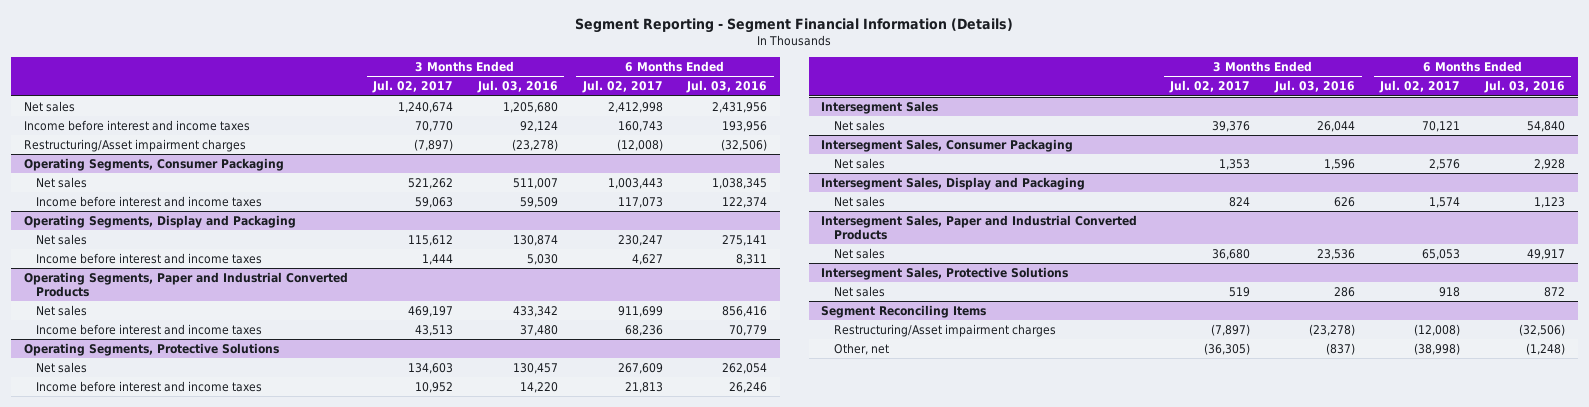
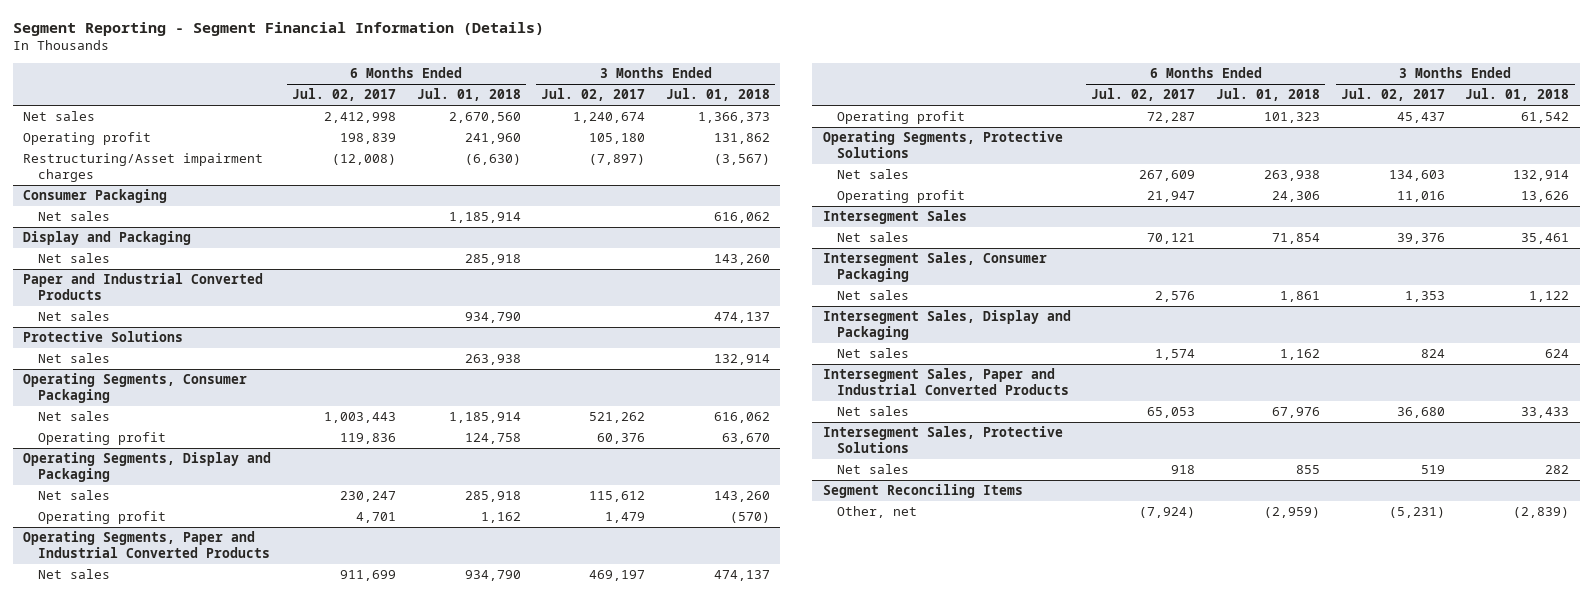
[476,80,558,94] Jul. 03, 2016 -> none
[686,80,768,94] Jul. 03, 2016 -> none
none -> [416,88,521,102] Jul. 01, 2018
none -> [665,88,770,102] Jul. 01, 2018
[23,119,250,131] Income before interest and income taxes -> none
none -> [23,132,152,146] Operating profit
none -> [23,189,168,204] Consumer Packaging
none -> [37,211,110,222] Net sales
none -> [23,231,192,246] Display and Packaging
none -> [37,253,110,264] Net sales
none -> [23,273,264,300] Paper and Industrial Converted Products
none -> [37,311,110,322] Net sales
none -> [23,331,184,343] Protective Solutions
none -> [37,353,110,364] Net sales
[36,195,263,207] Income before interest and income taxes -> none
none -> [37,432,166,446] Operating profit
[36,252,263,264] Income before interest and income taxes -> none
none -> [37,511,166,525] Operating profit
[36,323,263,335] Income before interest and income taxes -> none
none -> [837,111,966,125] Operating profit
[36,380,263,392] Income before interest and income taxes -> none
none -> [837,190,966,204] Operating profit
[834,323,1057,337] Restructuring/Asset impairment charges -> none
[1204,342,1251,355] (36,305) -> [1388,507,1445,519] (5,231)
[1414,342,1461,355] (38,998) -> [1139,507,1196,519] (7,924)

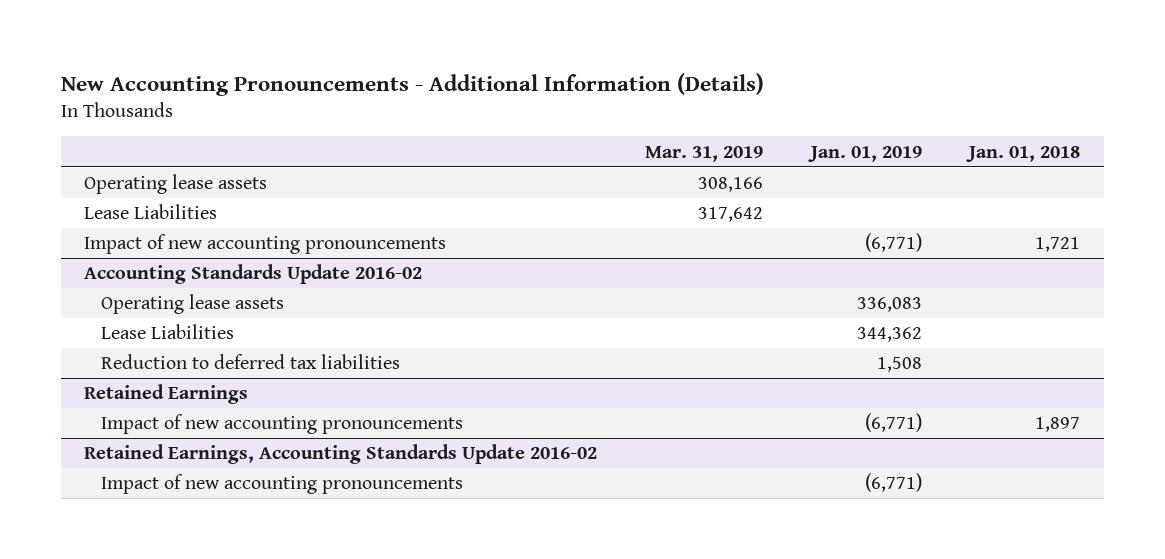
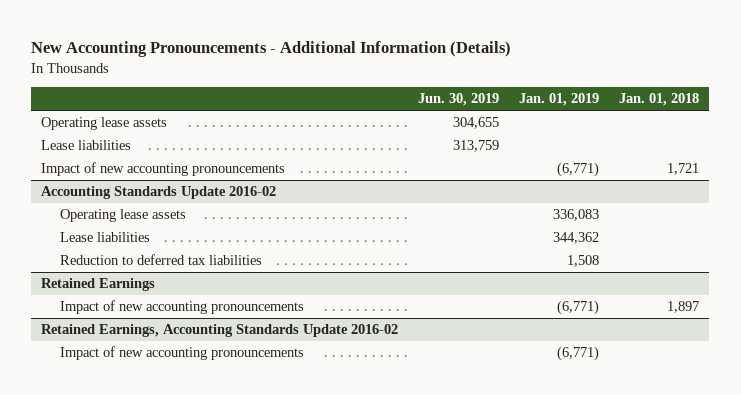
[645,145,764,162] Mar. 31, 2019 -> none
none -> [418,93,500,107] Jun. 30, 2019
[84,204,218,220] Lease Liabilities -> [41,140,132,151] Lease liabilities
[101,324,235,340] Lease Liabilities -> [59,232,150,243] Lease liabilities

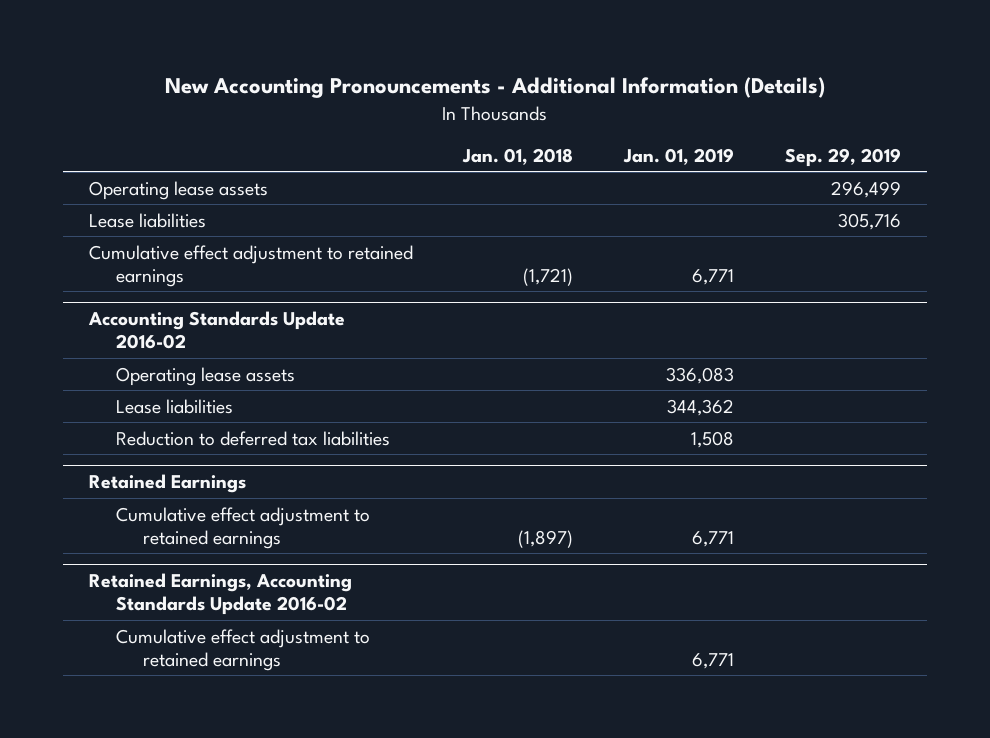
[418,93,500,107] Jun. 30, 2019 -> none
none -> [785,147,902,167] Sep. 29, 2019
[41,162,286,177] Impact of new accounting pronouncements -> none
none -> [88,244,413,287] Cumulative effect adjustment to retained earnings
[59,300,304,315] Impact of new accounting pronouncements -> none
none -> [115,506,370,549] Cumulative effect adjustment to retained earnings
[59,346,304,361] Impact of new accounting pronouncements -> none
none -> [115,628,370,671] Cumulative effect adjustment to retained earnings

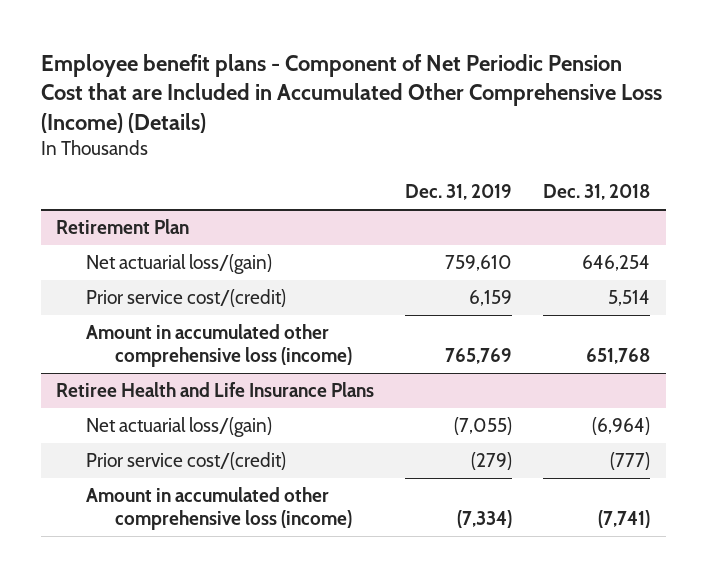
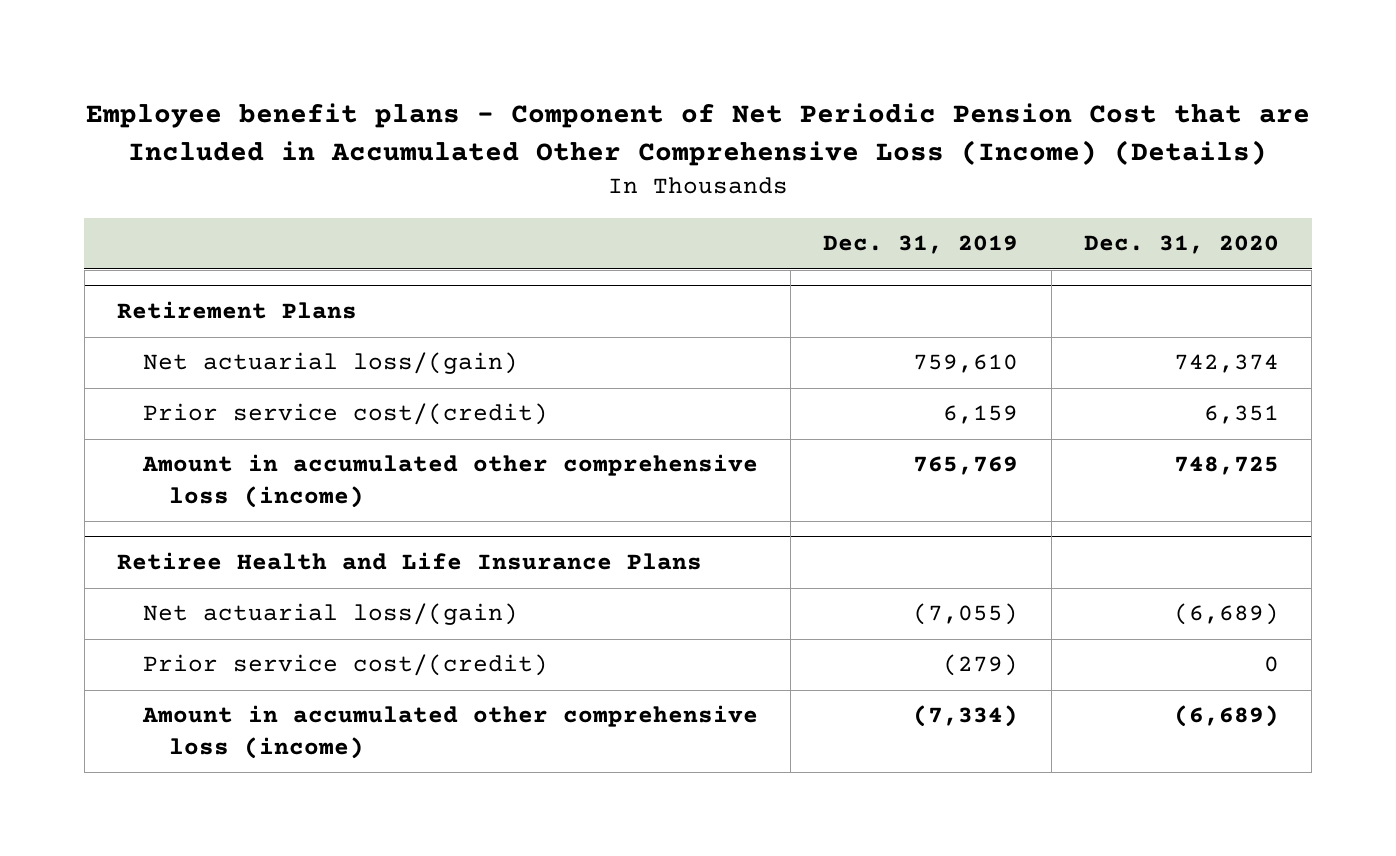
[543,184,651,201] Dec. 31, 2018 -> none
none -> [1083,235,1279,255] Dec. 31, 2020
[56,219,190,235] Retirement Plan -> [116,301,357,320] Retirement Plans

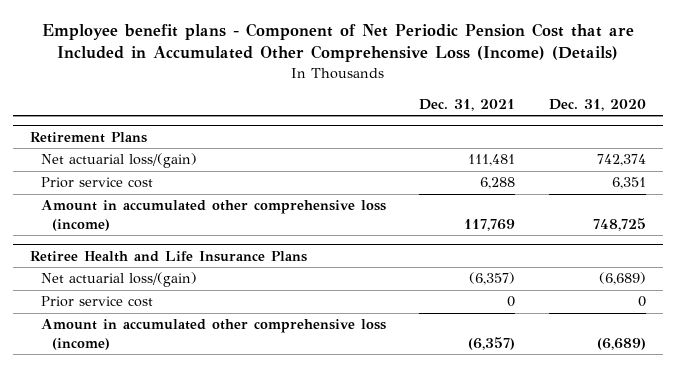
[823,235,1019,255] Dec. 31, 2019 -> none
none -> [419,98,516,111] Dec. 31, 2021
[142,403,548,426] Prior service cost/(credit) -> [40,177,153,189] Prior service cost
[142,654,548,677] Prior service cost/(credit) -> [40,296,153,308] Prior service cost

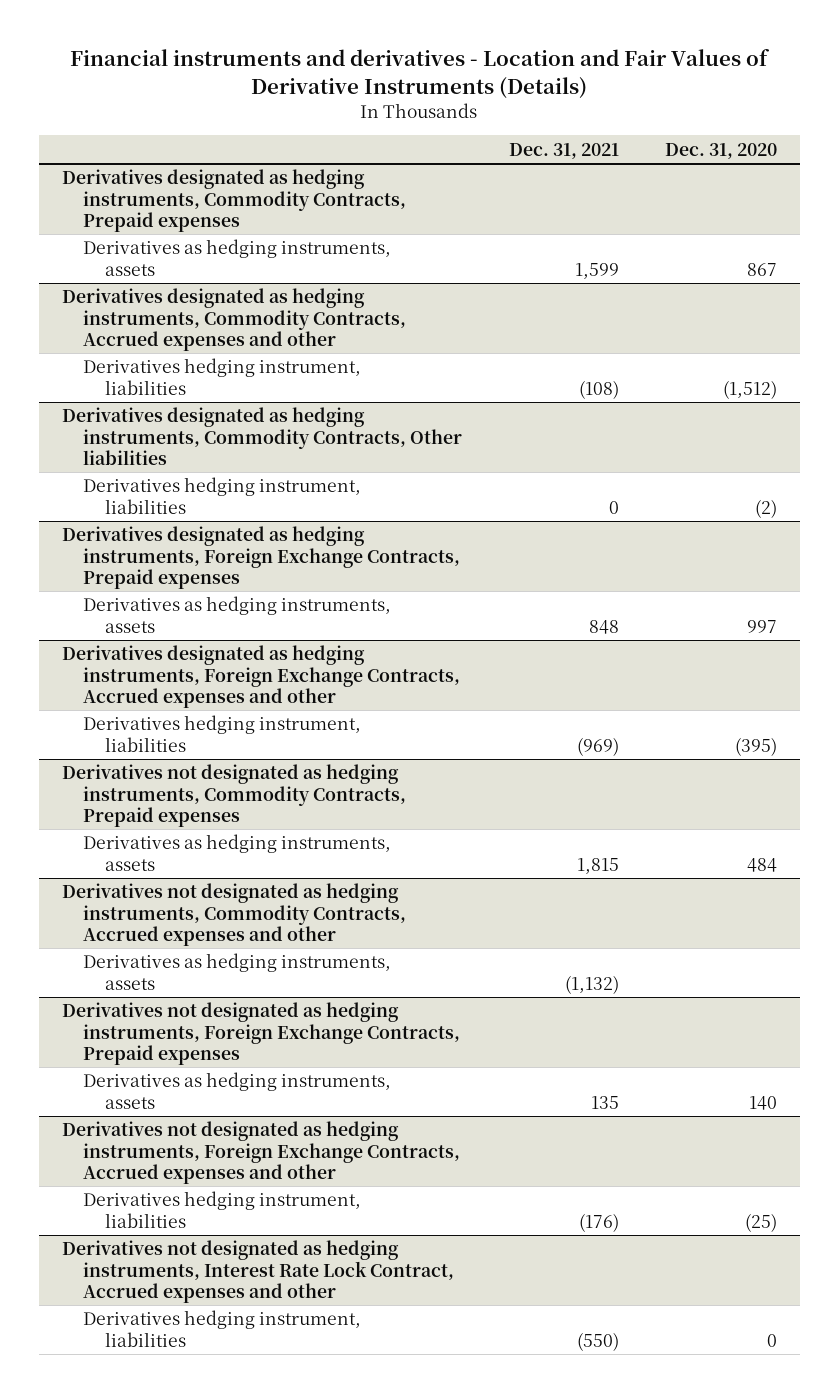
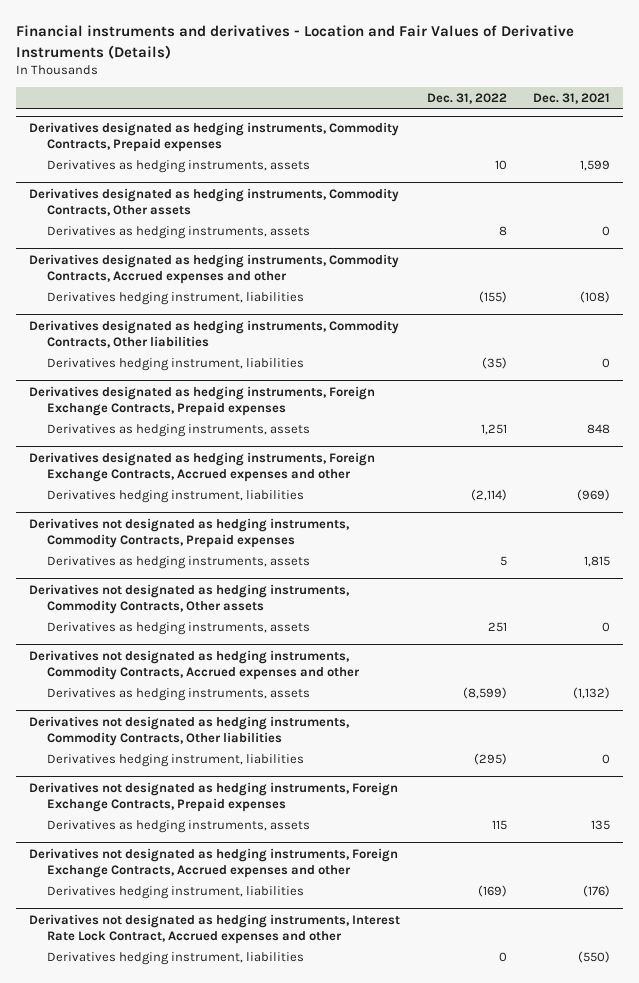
[664,142,777,159] Dec. 31, 2020 -> none
none -> [426,92,507,104] Dec. 31, 2022
none -> [29,187,400,216] Derivatives designated as hedging instruments, Commodity Contracts, Other assets
none -> [47,225,311,239] Derivatives as hedging instruments, assets
none -> [29,583,350,614] Derivatives not designated as hedging instruments, Commodity Contracts, Other assets
none -> [47,621,311,635] Derivatives as hedging instruments, assets
none -> [29,715,350,746] Derivatives not designated as hedging instruments, Commodity Contracts, Other liabilities
none -> [47,753,305,767] Derivatives hedging instrument, liabilities

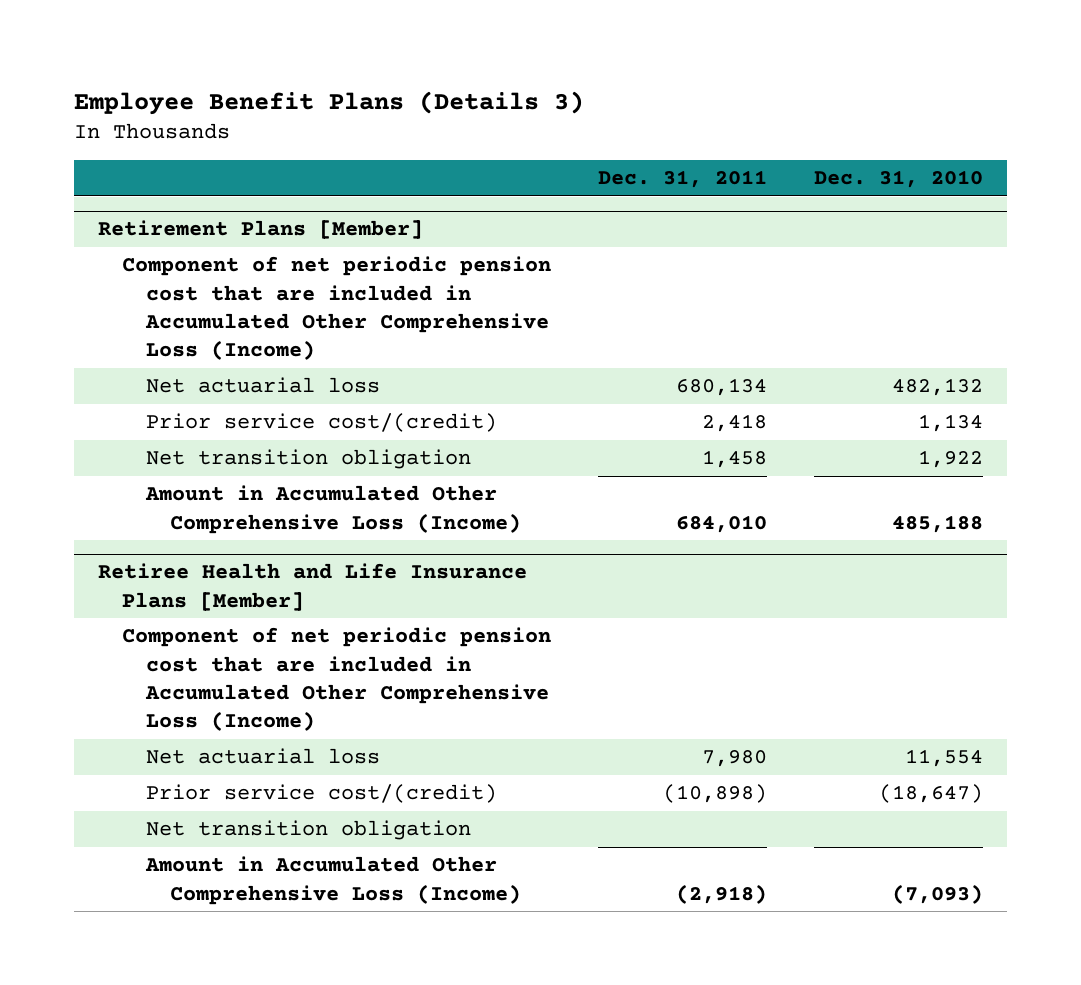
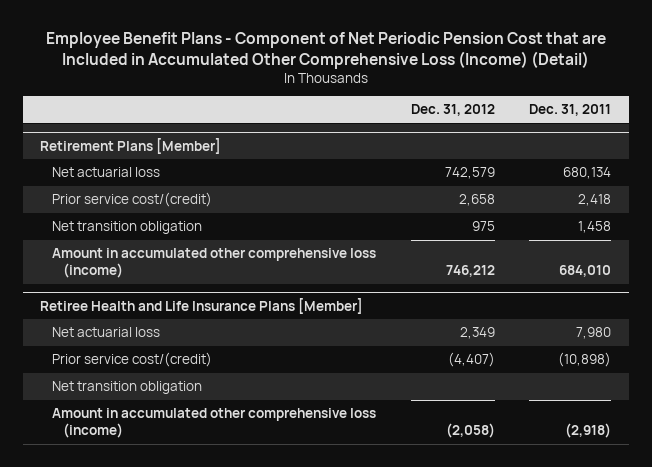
[74,90,585,115] Employee Benefit Plans (Details 3) -> [45,31,606,69] Employee Benefit Plans - Component of Net Periodic Pension Cost that are Included in Accumulated Other Comprehensive Loss (Income) (Detail)
[814,170,984,189] Dec. 31, 2010 -> none
none -> [410,104,495,117] Dec. 31, 2012
[121,256,551,361] Component of net periodic pension cost that are included in Accumulated Other Comprehensive Loss (Income) -> none
[144,485,521,534] Amount in Accumulated Other Comprehensive Loss (Income) -> [51,248,376,279] Amount in accumulated other comprehensive loss (income)
[121,627,551,732] Component of net periodic pension cost that are included in Accumulated Other Comprehensive Loss (Income) -> none
[144,856,521,905] Amount in Accumulated Other Comprehensive Loss (Income) -> [51,408,376,439] Amount in accumulated other comprehensive loss (income)

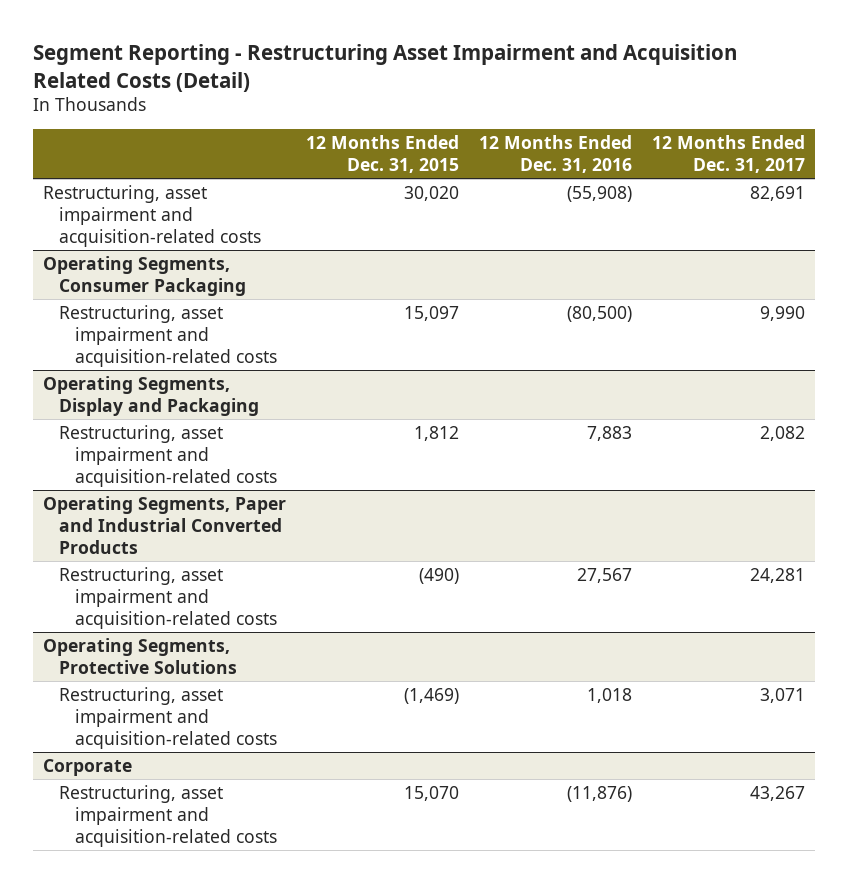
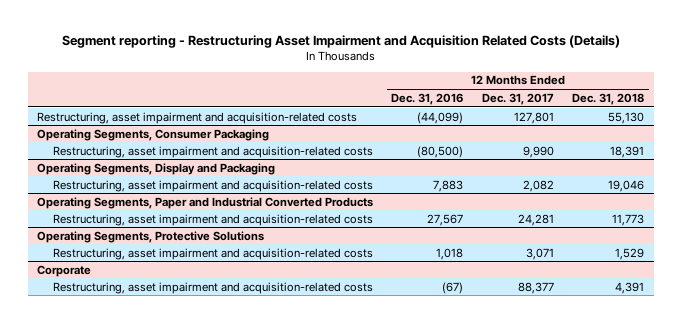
[32,44,737,92] Segment Reporting - Restructuring Asset Impairment and Acquisition Related Costs (Detail) -> [61,35,620,49] Segment reporting - Restructuring Asset Impairment and Acquisition Related Costs (Details)
[305,134,459,174] 12 Months Ended Dec. 31, 2015 -> none
none -> [572,92,645,105] Dec. 31, 2018
[566,185,632,202] (55,908) -> [417,111,464,124] (44,099)
[749,185,805,201] 82,691 -> [513,111,554,124] 127,801
[566,785,632,802] (11,876) -> [442,281,464,294] (67)
[749,785,805,801] 43,267 -> [517,281,554,294] 88,377

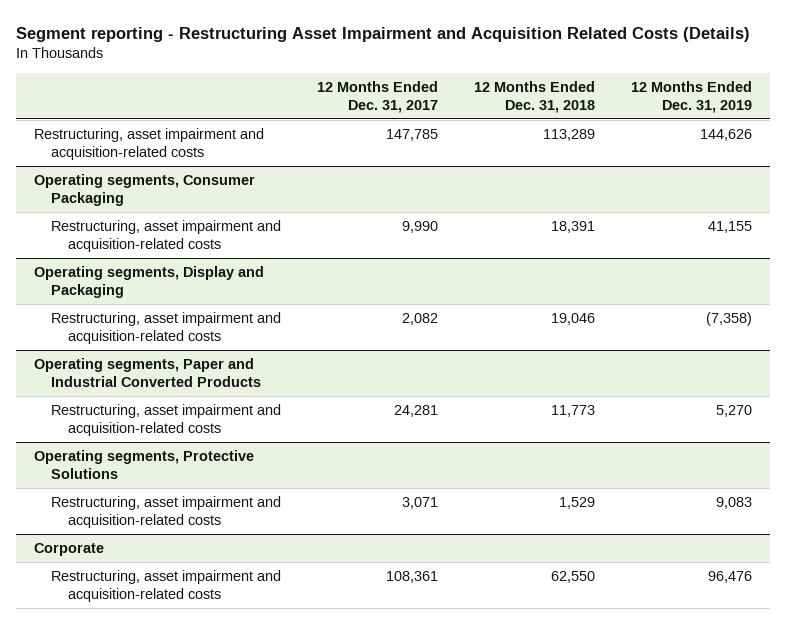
[391,92,464,105] Dec. 31, 2016 -> none
none -> [630,80,752,113] 12 Months Ended Dec. 31, 2019
[513,111,554,124] 127,801 -> [386,129,439,142] 147,785
[608,111,645,124] 55,130 -> [542,129,595,142] 113,289
[36,128,269,141] Operating Segments, Consumer Packaging -> [33,174,255,207] Operating segments, Consumer Packaging
[36,162,275,175] Operating Segments, Display and Packaging -> [33,266,264,299] Operating segments, Display and Packaging
[36,196,373,209] Operating Segments, Paper and Industrial Converted Products -> [33,358,262,388] Operating segments, Paper and Industrial Converted Products
[36,230,264,243] Operating Segments, Protective Solutions -> [33,450,254,480] Operating segments, Protective Solutions
[517,281,554,294] 88,377 -> [386,571,439,584] 108,361
[615,281,645,294] 4,391 -> [550,571,595,584] 62,550

